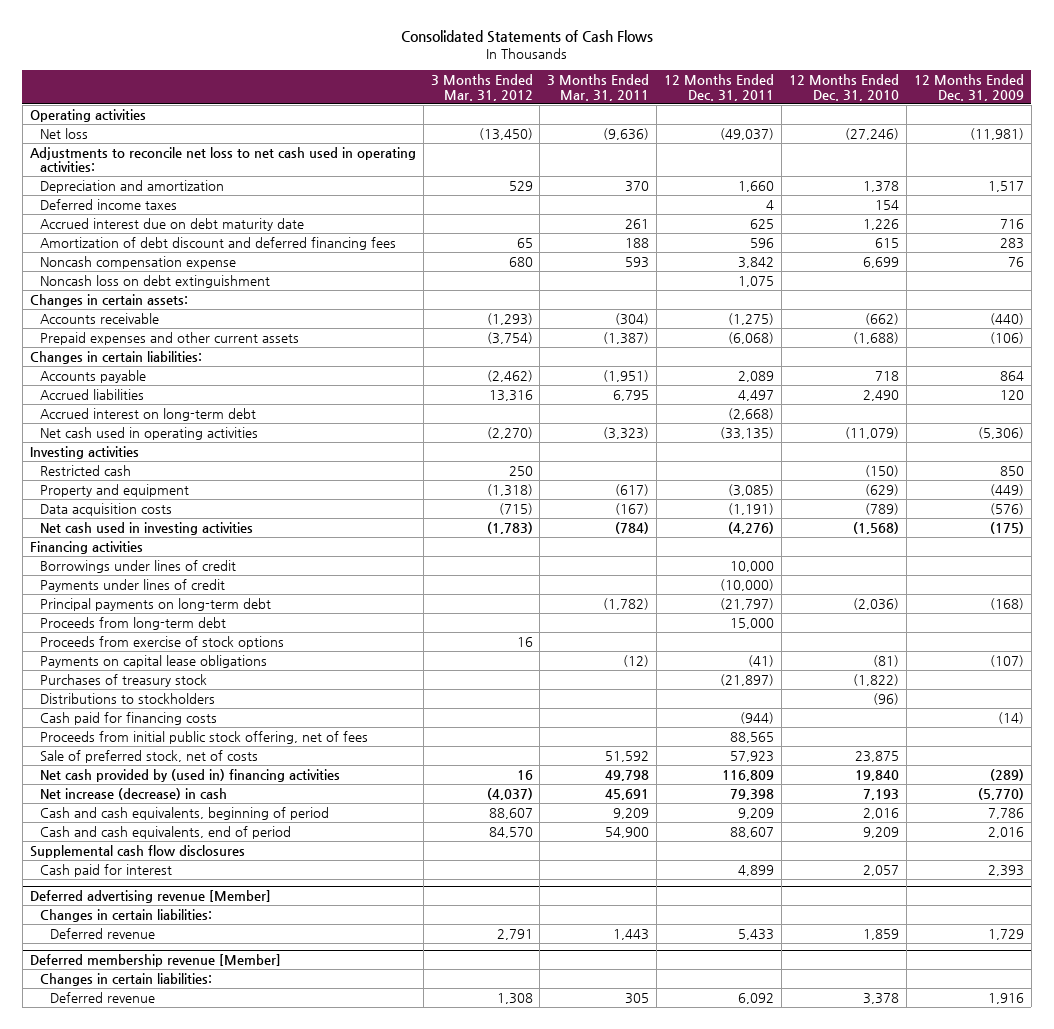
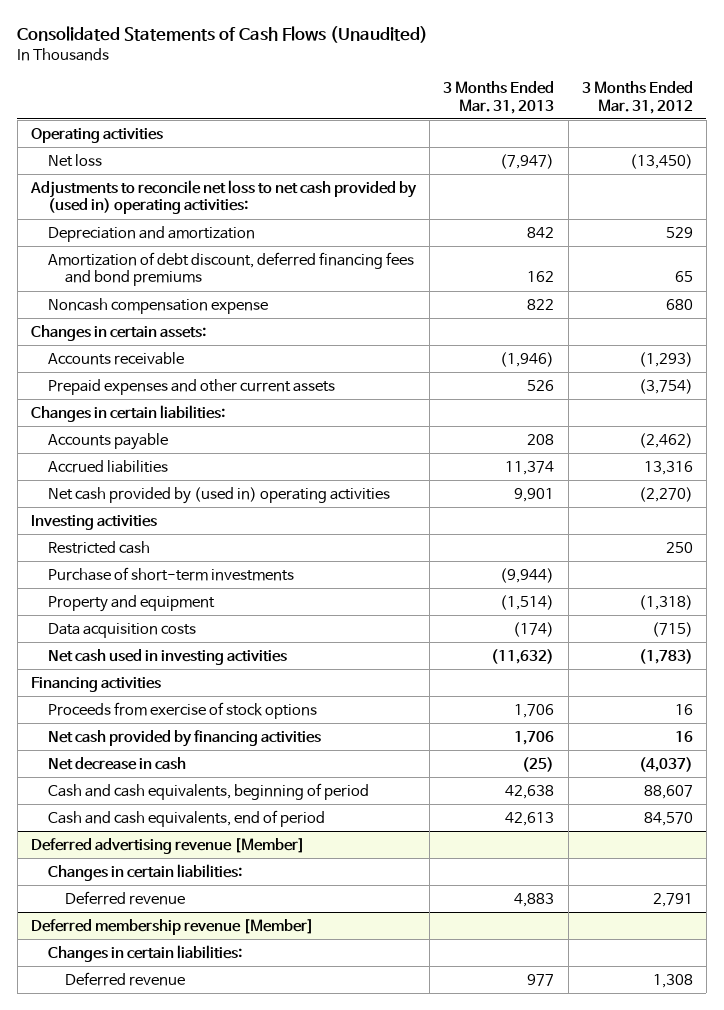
[400,30,653,44] Consolidated Statements of Cash Flows -> [17,25,429,43] Consolidated Statements of Cash Flows (Unaudited)
[547,73,650,101] 3 Months Ended Mar. 31, 2011 -> none
[664,73,775,101] 12 Months Ended Dec. 31, 2011 -> none
[789,73,900,101] 12 Months Ended Dec. 31, 2010 -> none
[913,73,1024,101] 12 Months Ended Dec. 31, 2009 -> none
none -> [443,81,555,114] 3 Months Ended Mar. 31, 2013
[29,146,416,173] Adjustments to reconcile net loss to net cash used in operating activities: -> [29,179,417,215] Adjustments to reconcile net loss to net cash provided by (used in) operating activities:
[39,198,177,210] Deferred income taxes -> none
[39,217,304,231] Accrued interest due on debt maturity date -> none
[39,236,396,250] Amortization of debt discount and deferred financing fees -> [47,251,414,287] Amortization of debt discount, deferred financing fees and bond premiums
[39,274,270,288] Noncash loss on debt extinguishment -> none
[39,407,256,421] Accrued interest on long-term debt -> none
[39,426,258,440] Net cash used in operating activities -> [47,486,390,504] Net cash provided by (used in) operating activities
none -> [47,566,294,581] Purchase of short-term investments
[39,559,236,573] Borrowings under lines of credit -> none
[39,578,225,592] Payments under lines of credit -> none
[39,597,271,611] Principal payments on long-term debt -> none
[39,616,226,630] Proceeds from long-term debt -> none
[39,654,267,668] Payments on capital lease obligations -> none
[39,673,207,687] Purchases of treasury stock -> none
[39,692,215,704] Distributions to stockholders -> none
[39,711,217,725] Cash paid for financing costs -> none
[39,730,368,744] Proceeds from initial public stock offering, net of fees -> none
[39,749,258,763] Sale of preferred stock, net of costs -> none
[39,768,340,782] Net cash provided by (used in) financing activities -> [47,729,321,747] Net cash provided by financing activities
[39,787,227,800] Net increase (decrease) in cash -> [47,756,186,770] Net decrease in cash
[29,844,245,858] Supplemental cash flow disclosures -> none
[39,863,172,877] Cash paid for interest -> none

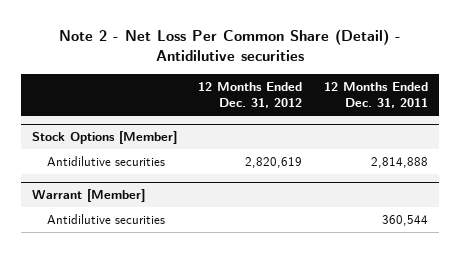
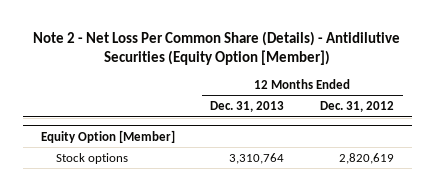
[58,29,401,62] Note 2 - Net Loss Per Common Share (Detail) - Antidilutive securities -> [33,30,401,65] Note 2 - Net Loss Per Common Share (Details) - Antidilutive Securities (Equity Option [Member])
[324,82,429,109] 12 Months Ended Dec. 31, 2011 -> none
none -> [210,101,285,113] Dec. 31, 2013
[31,131,177,145] Stock Options [Member] -> none
[47,156,166,167] Antidilutive securities -> none
[31,189,145,203] Warrant [Member] -> none
[47,214,166,225] Antidilutive securities -> none
none -> [40,129,175,143] Equity Option [Member]
none -> [55,152,128,164] Stock options

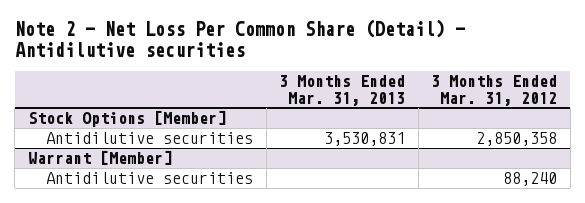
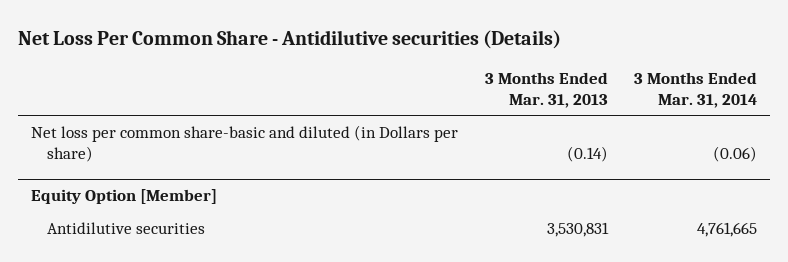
[14,18,465,58] Note 2 - Net Loss Per Common Share (Detail) - Antidilutive securities -> [18,29,562,49] Net Loss Per Common Share - Antidilutive securities (Details)
[431,75,558,106] 3 Months Ended Mar. 31, 2012 -> none
none -> [633,71,757,108] 3 Months Ended Mar. 31, 2014
none -> [31,124,459,162] Net loss per common share-basic and diluted (in Dollars per share)
[27,110,226,128] Stock Options [Member] -> [31,189,218,205] Equity Option [Member]
[27,150,172,166] Warrant [Member] -> none
[46,172,254,185] Antidilutive securities -> none

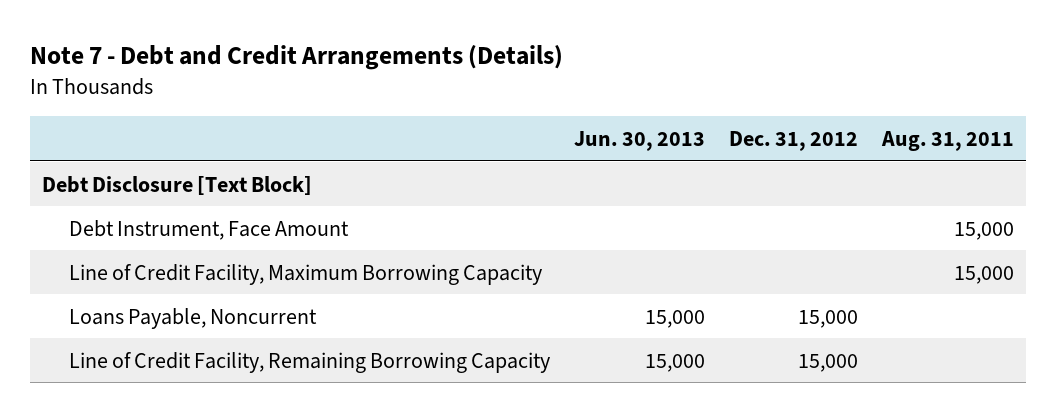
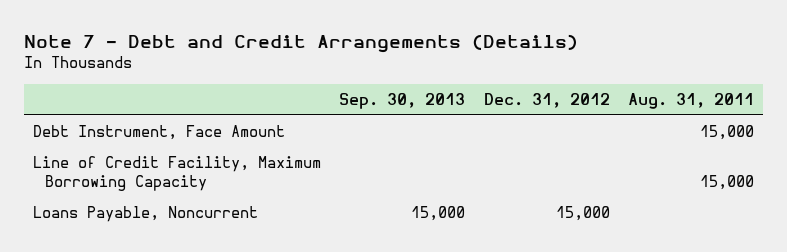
[574,130,706,151] Jun. 30, 2013 -> none
none -> [339,92,466,109] Sep. 30, 2013
[41,175,312,195] Debt Disclosure [Text Block] -> none
[69,351,551,373] Line of Credit Facility, Remaining Borrowing Capacity -> none

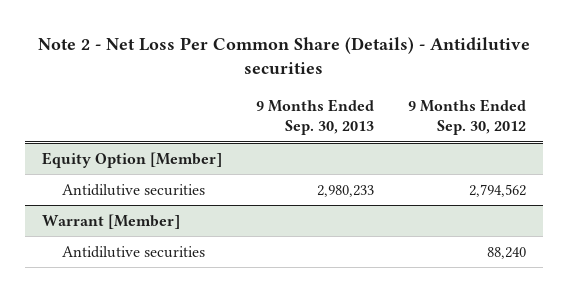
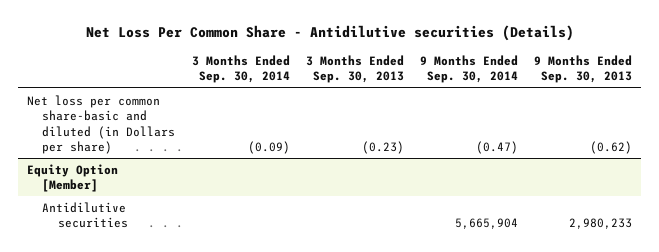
[38,36,531,75] Note 2 - Net Loss Per Common Share (Details) - Antidilutive securities -> [85,25,574,42] Net Loss Per Common Share - Antidilutive securities (Details)
[407,98,526,136] 9 Months Ended Sep. 30, 2012 -> none
none -> [191,54,290,84] 3 Months Ended Sep. 30, 2014
none -> [305,54,404,84] 3 Months Ended Sep. 30, 2013
none -> [420,54,519,84] 9 Months Ended Sep. 30, 2014
none -> [26,94,176,154] Net loss per common share-basic and diluted (in Dollars per share)
[42,213,181,229] Warrant [Member] -> none
[62,245,206,258] Antidilutive securities -> none

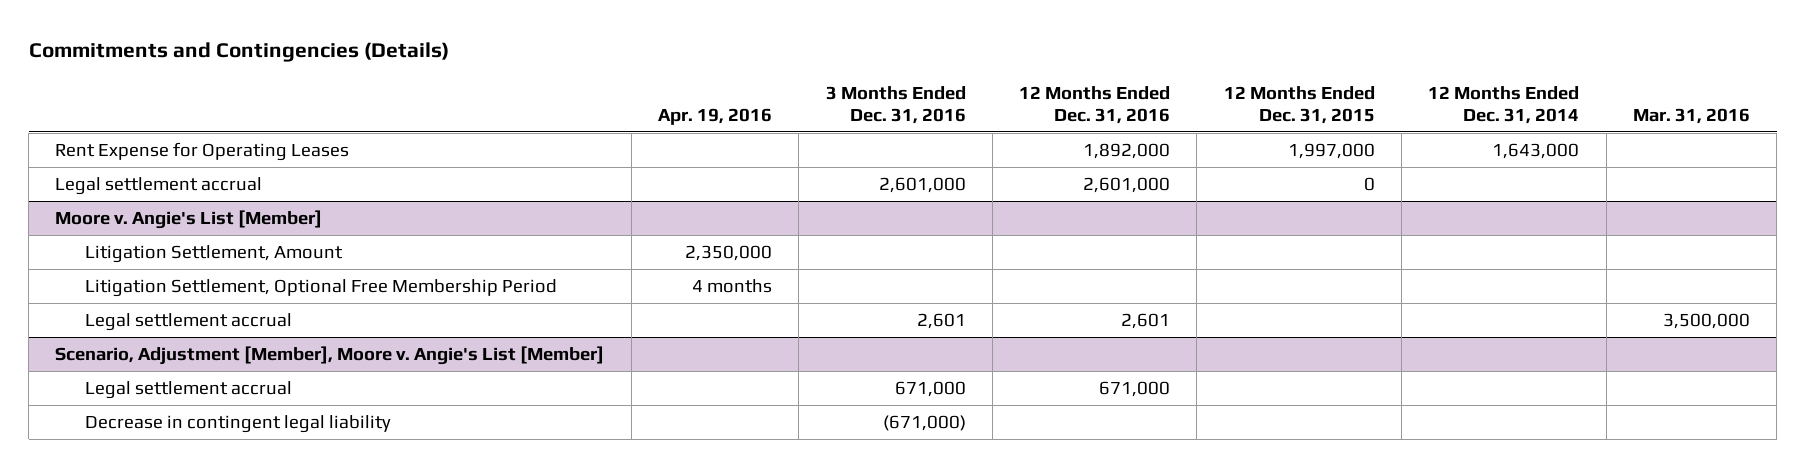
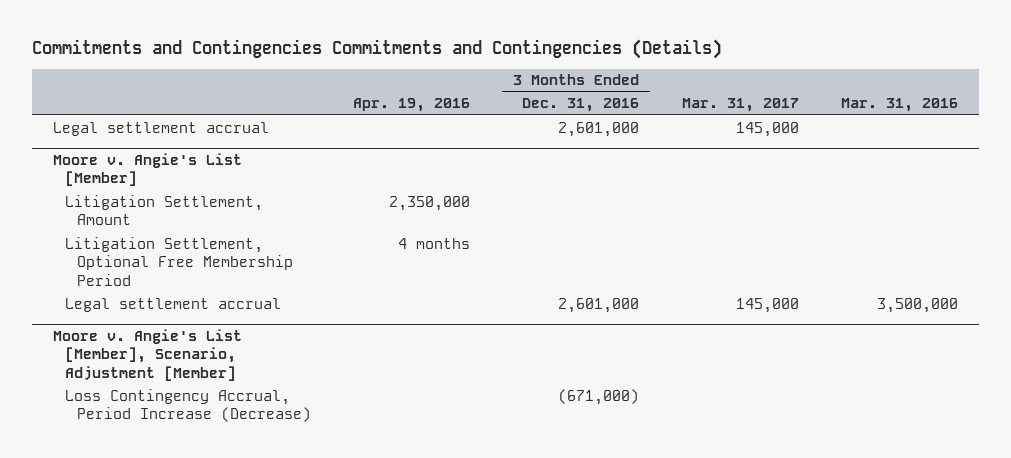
[28,42,449,63] Commitments and Contingencies (Details) -> [32,39,723,60] Commitments and Contingencies Commitments and Contingencies (Details)
[1019,85,1171,124] 12 Months Ended Dec. 31, 2016 -> none
[1223,85,1375,124] 12 Months Ended Dec. 31, 2015 -> none
[1428,85,1580,124] 12 Months Ended Dec. 31, 2014 -> none
none -> [681,98,799,113] Mar. 31, 2017
[55,141,350,161] Rent Expense for Operating Leases -> none
[84,380,292,399] Legal settlement accrual -> none
[916,312,966,329] 2,601 -> [557,297,639,313] 2,601,000
[55,345,605,365] Scenario, Adjustment [Member], Moore v. Angie's List [Member] -> [53,328,243,381] Moore v. Angie's List [Member], Scenario, Adjustment [Member]
[84,414,391,433] Decrease in contingent legal liability -> [65,388,311,423] Loss Contingency Accrual, Period Increase (Decrease)

